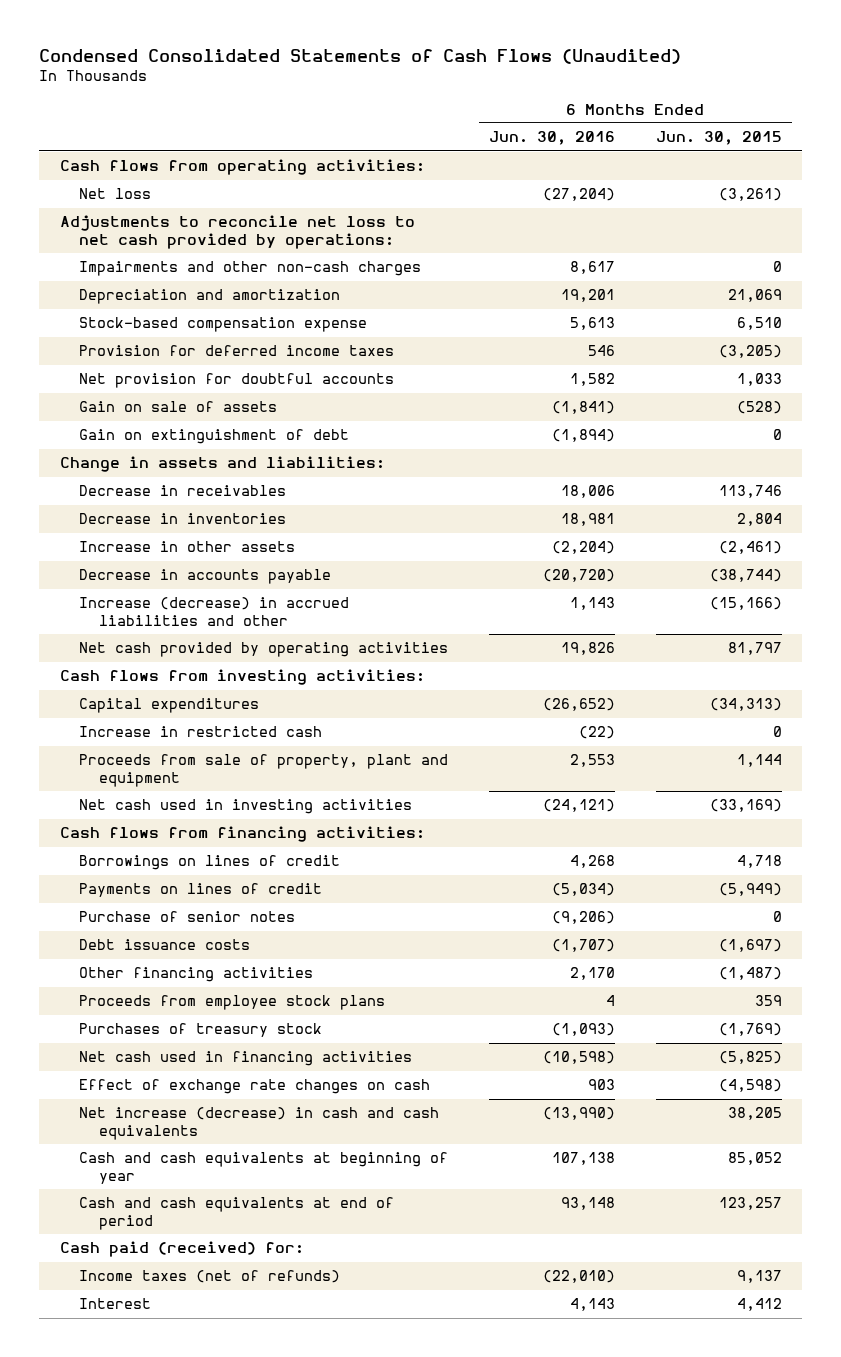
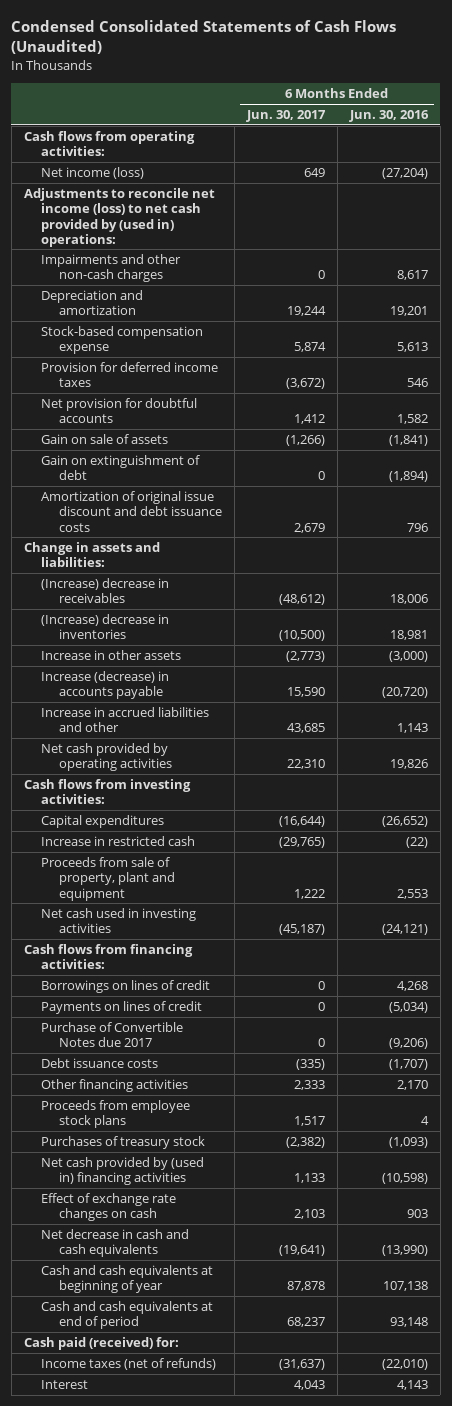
[655,131,782,146] Jun. 30, 2015 -> none
none -> [245,110,326,123] Jun. 30, 2017
[79,188,152,200] Net loss -> [41,166,145,179] Net income (loss)
[59,215,415,249] Adjustments to reconcile net loss to net cash provided by operations: -> [23,187,215,247] Adjustments to reconcile net income (loss) to net cash provided by (used in) operations:
none -> [41,490,222,532] Amortization of original issue discount and debt issuance costs
[79,485,287,497] Decrease in receivables -> [41,577,170,604] (Increase) decrease in receivables
[79,513,287,525] Decrease in inventories -> [41,613,170,640] (Increase) decrease in inventories
[552,541,616,555] (2,204) -> [388,650,428,662] (3,000)
[79,569,332,585] Decrease in accounts payable -> [41,670,170,700] Increase (decrease) in accounts payable
[79,597,350,626] Increase (decrease) in accrued liabilities and other -> [41,706,210,733] Increase in accrued liabilities and other
[79,911,296,923] Purchase of senior notes -> [41,1021,184,1048] Purchase of Convertible Notes due 2017
[79,1051,413,1067] Net cash used in financing activities -> [41,1156,205,1186] Net cash provided by (used in) financing activities
[79,1107,440,1140] Net increase (decrease) in cash and cash equivalents -> [41,1228,190,1258] Net decrease in cash and cash equivalents

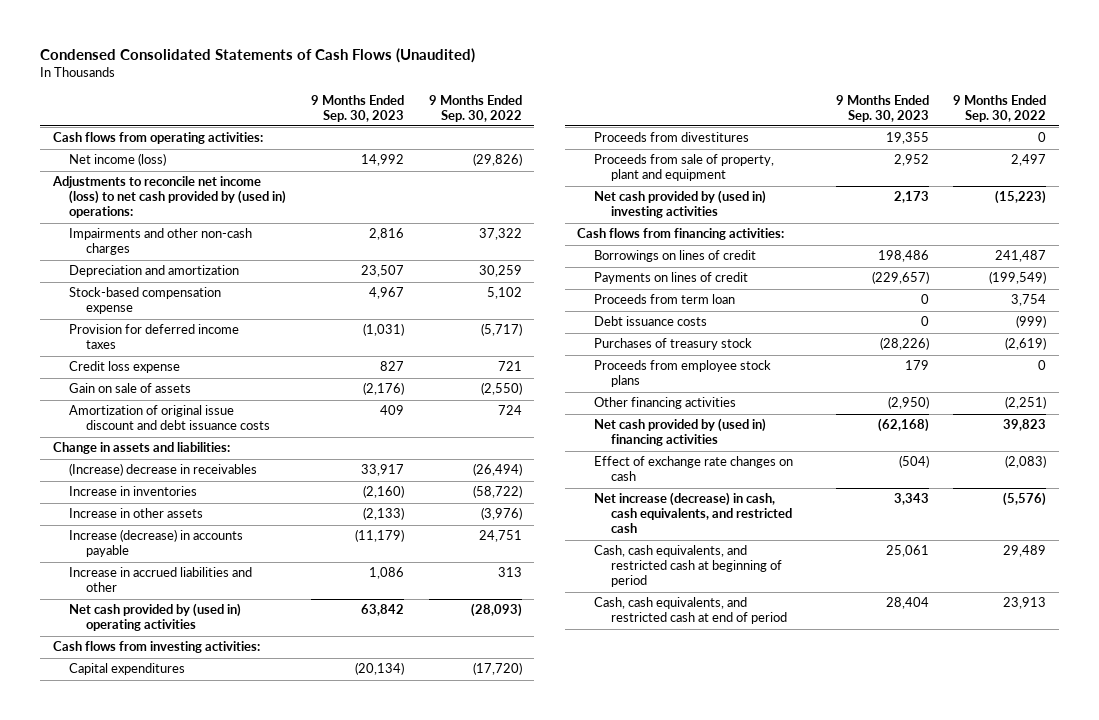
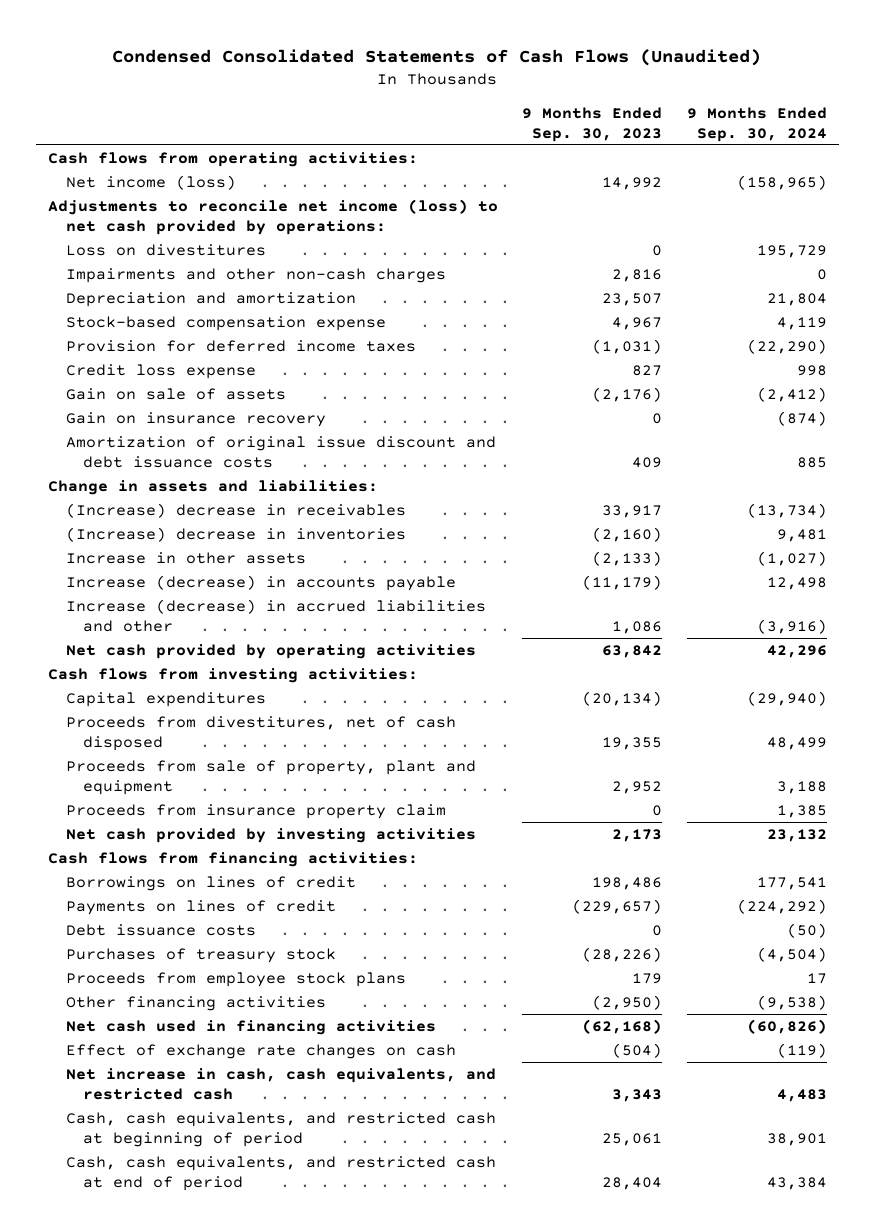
[428,94,522,122] 9 Months Ended Sep. 30, 2022 -> none
none -> [686,107,827,142] 9 Months Ended Sep. 30, 2024
[51,176,287,219] Adjustments to reconcile net income (loss) to net cash provided by (used in) operations: -> [48,199,499,235] Adjustments to reconcile net income (loss) to net cash provided by operations:
none -> [65,244,266,257] Loss on divestitures
none -> [65,412,326,428] Gain on insurance recovery
[69,486,198,497] Increase in inventories -> [65,527,406,543] (Increase) decrease in inventories
[69,567,253,593] Increase in accrued liabilities and other -> [65,599,486,632] Increase (decrease) in accrued liabilities and other
[69,603,242,632] Net cash provided by (used in) operating activities -> [65,644,476,660] Net cash provided by operating activities
[594,132,750,143] Proceeds from divestitures -> [65,716,456,751] Proceeds from divestitures, net of cash disposed
none -> [65,804,446,820] Proceeds from insurance property claim
[594,190,767,219] Net cash provided by (used in) investing activities -> [65,828,476,844] Net cash provided by investing activities
[594,294,736,305] Proceeds from term loan -> none
[594,418,767,447] Net cash provided by (used in) financing activities -> [65,1020,436,1036] Net cash used in financing activities
[594,492,793,534] Net increase (decrease) in cash, cash equivalents, and restricted cash -> [65,1068,496,1100] Net increase in cash, cash equivalents, and restricted cash

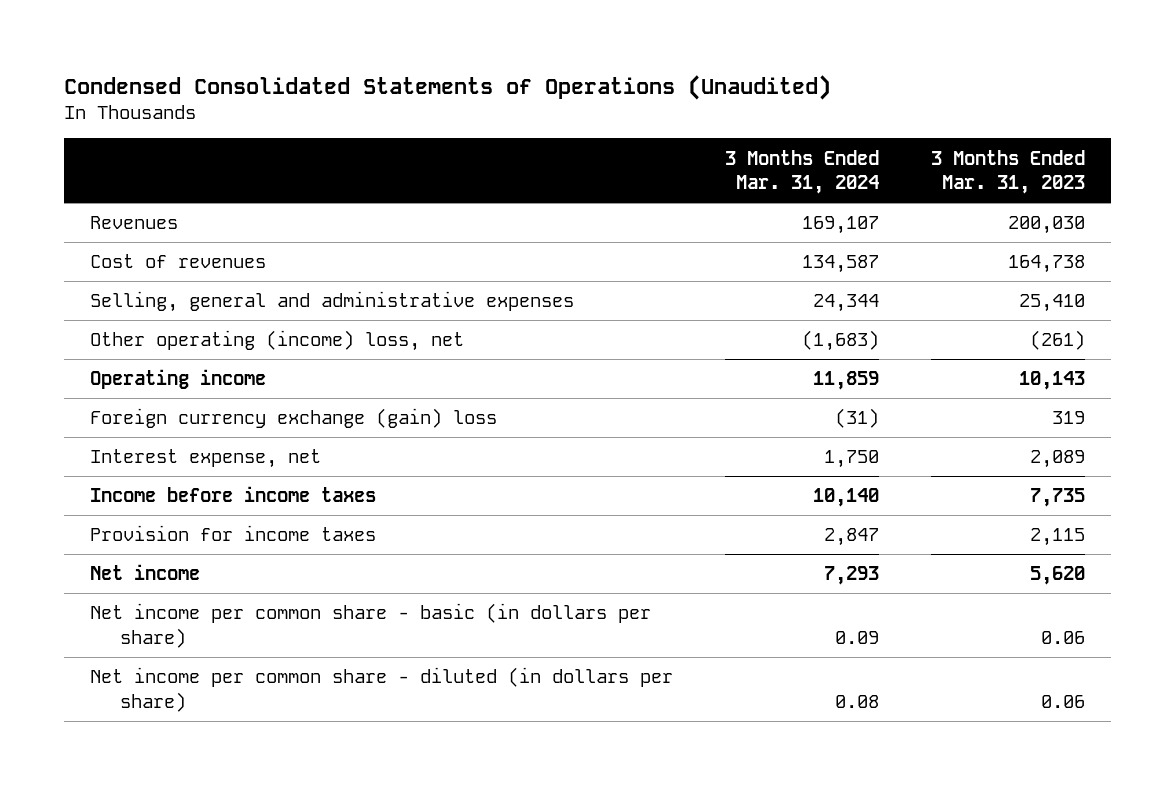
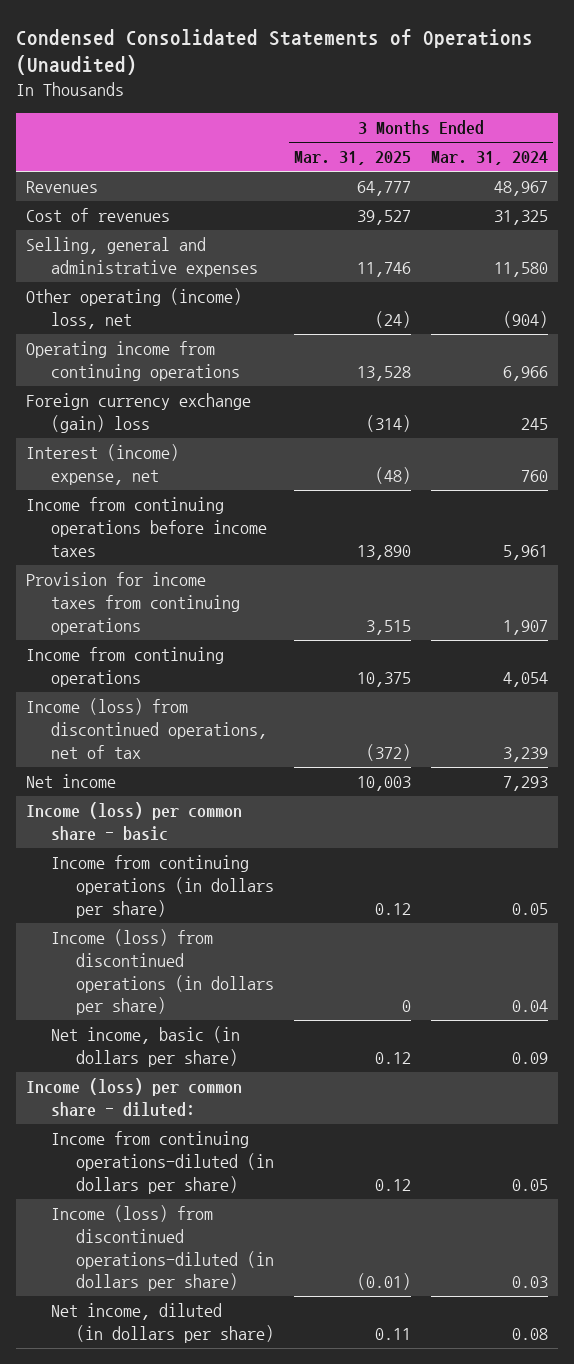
[930,149,1085,195] 3 Months Ended Mar. 31, 2023 -> none
none -> [293,151,411,166] Mar. 31, 2025
[801,216,879,235] 169,107 -> [493,181,548,197] 48,967
[801,255,879,274] 134,587 -> [493,210,548,226] 31,325
[812,294,879,313] 24,344 -> [493,261,548,277] 11,580
[801,330,879,352] (1,683) -> [502,310,548,328] (904)
[89,369,266,390] Operating income -> [26,341,240,381] Operating income from continuing operations
[812,371,879,391] 11,859 -> [502,365,548,381] 6,966
[834,408,879,429] (31) -> [520,417,548,430] 245
[89,449,321,469] Interest expense, net -> [26,444,180,485] Interest (income) expense, net
[823,450,879,469] 1,750 -> [520,469,548,482] 760
[89,486,376,503] Income before income taxes -> [26,497,267,557] Income from continuing operations before income taxes
[812,488,879,508] 10,140 -> [502,544,548,560] 5,961
[89,525,376,542] Provision for income taxes -> [26,572,240,635] Provision for income taxes from continuing operations
[823,528,879,547] 2,847 -> [502,619,548,635] 1,907
none -> [26,647,225,687] Income from continuing operations
none -> [26,698,267,759] Income (loss) from discontinued operations, net of tax
none -> [26,802,243,841] Income (loss) per common share - basic
none -> [50,855,274,918] Income from continuing operations (in dollars per share)
none -> [50,929,274,1016] Income (loss) from discontinued operations (in dollars per share)
[89,603,651,648] Net income per common share - basic (in dollars per share) -> [50,1026,240,1067] Net income, basic (in dollars per share)
none -> [26,1078,243,1117] Income (loss) per common share - diluted:
none -> [50,1131,274,1194] Income from continuing operations-diluted (in dollars per share)
none -> [50,1205,274,1292] Income (loss) from discontinued operations-diluted (in dollars per share)
[89,667,673,712] Net income per common share - diluted (in dollars per share) -> [50,1303,274,1343] Net income, diluted (in dollars per share)

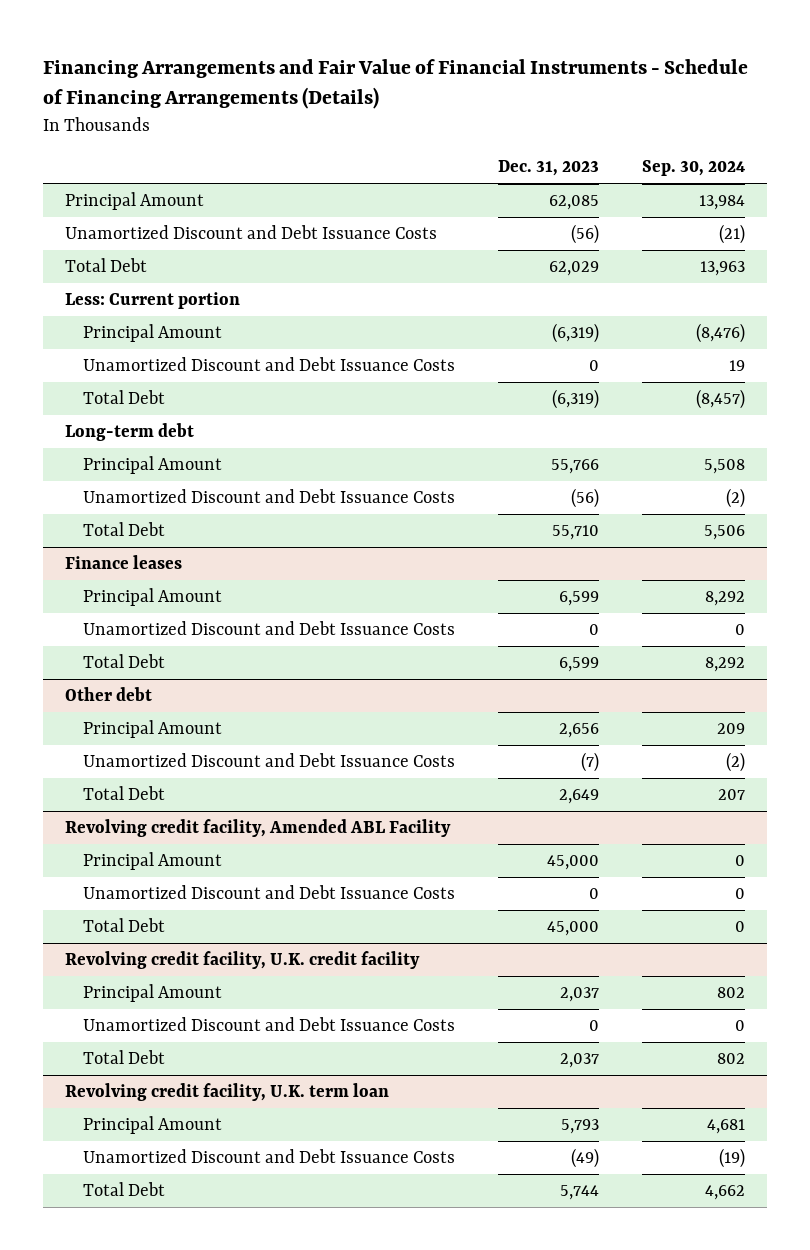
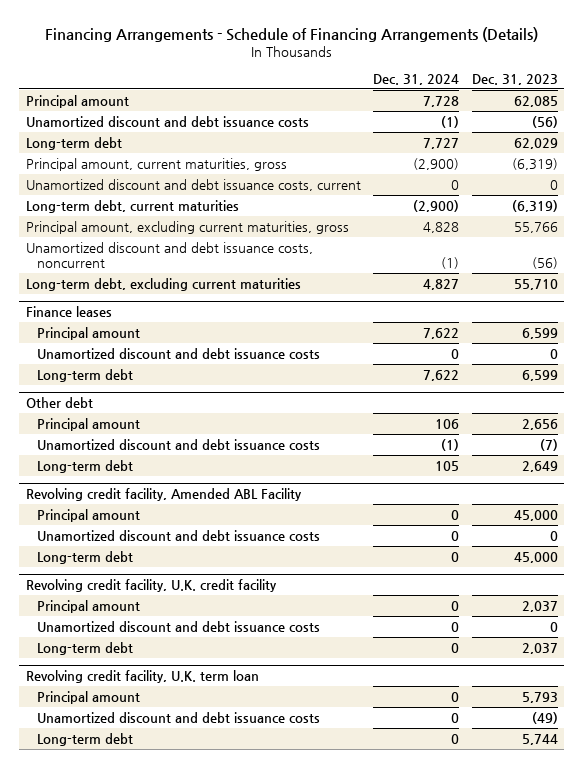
[43,58,749,110] Financing Arrangements and Fair Value of Financial Instruments - Schedule of Financing Arrangements (Details) -> [44,26,538,42] Financing Arrangements - Schedule of Financing Arrangements (Details)
[642,160,746,177] Sep. 30, 2024 -> none
none -> [373,73,460,85] Dec. 31, 2024
[65,291,241,309] Less: Current portion -> none
[65,422,195,441] Long-term debt -> none
[65,191,205,210] Principal Amount -> [25,94,129,108] Principal amount
[65,224,438,239] Unamortized Discount and Debt Issuance Costs -> [25,115,309,127] Unamortized discount and debt issuance costs
[65,257,148,272] Total Debt -> [25,136,122,150] Long-term debt
[82,323,222,342] Principal Amount -> [25,157,287,171] Principal amount, current maturities, gross
[82,356,455,371] Unamortized Discount and Debt Issuance Costs -> [25,178,361,191] Unamortized discount and debt issuance costs, current
[82,389,165,404] Total Debt -> [25,199,239,213] Long-term debt, current maturities
[82,455,222,474] Principal Amount -> [25,220,349,234] Principal amount, excluding current maturities, gross
[82,488,455,503] Unamortized Discount and Debt Issuance Costs -> [25,241,313,268] Unamortized discount and debt issuance costs, noncurrent
[82,521,165,536] Total Debt -> [25,277,301,291] Long-term debt, excluding current maturities
[82,587,222,606] Principal Amount -> [36,326,140,340] Principal amount
[82,620,455,635] Unamortized Discount and Debt Issuance Costs -> [36,347,320,359] Unamortized discount and debt issuance costs
[82,653,165,668] Total Debt -> [36,368,133,382] Long-term debt
[82,719,222,738] Principal Amount -> [36,417,140,431] Principal amount
[82,752,455,767] Unamortized Discount and Debt Issuance Costs -> [36,438,320,450] Unamortized discount and debt issuance costs
[82,785,165,800] Total Debt -> [36,459,133,473] Long-term debt
[82,851,222,870] Principal Amount -> [36,508,140,522] Principal amount
[82,884,455,899] Unamortized Discount and Debt Issuance Costs -> [36,529,320,541] Unamortized discount and debt issuance costs
[82,917,165,932] Total Debt -> [36,550,133,564] Long-term debt
[82,983,222,1002] Principal Amount -> [36,599,140,613] Principal amount
[82,1016,455,1031] Unamortized Discount and Debt Issuance Costs -> [36,620,320,632] Unamortized discount and debt issuance costs
[82,1049,165,1064] Total Debt -> [36,641,133,655] Long-term debt
[82,1115,222,1134] Principal Amount -> [36,690,140,704] Principal amount
[82,1148,455,1163] Unamortized Discount and Debt Issuance Costs -> [36,711,320,723] Unamortized discount and debt issuance costs
[82,1181,165,1196] Total Debt -> [36,732,133,746] Long-term debt

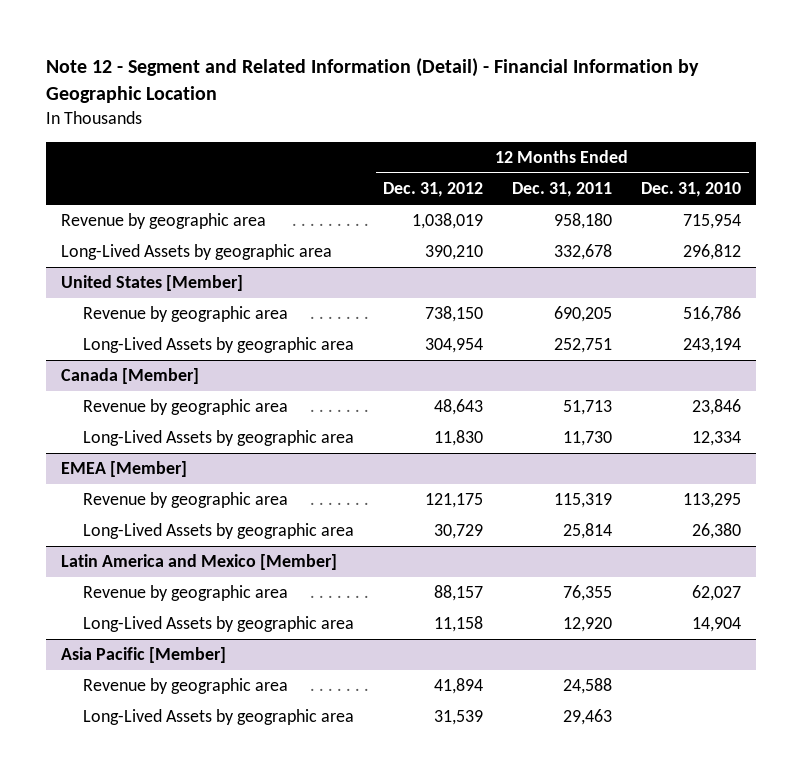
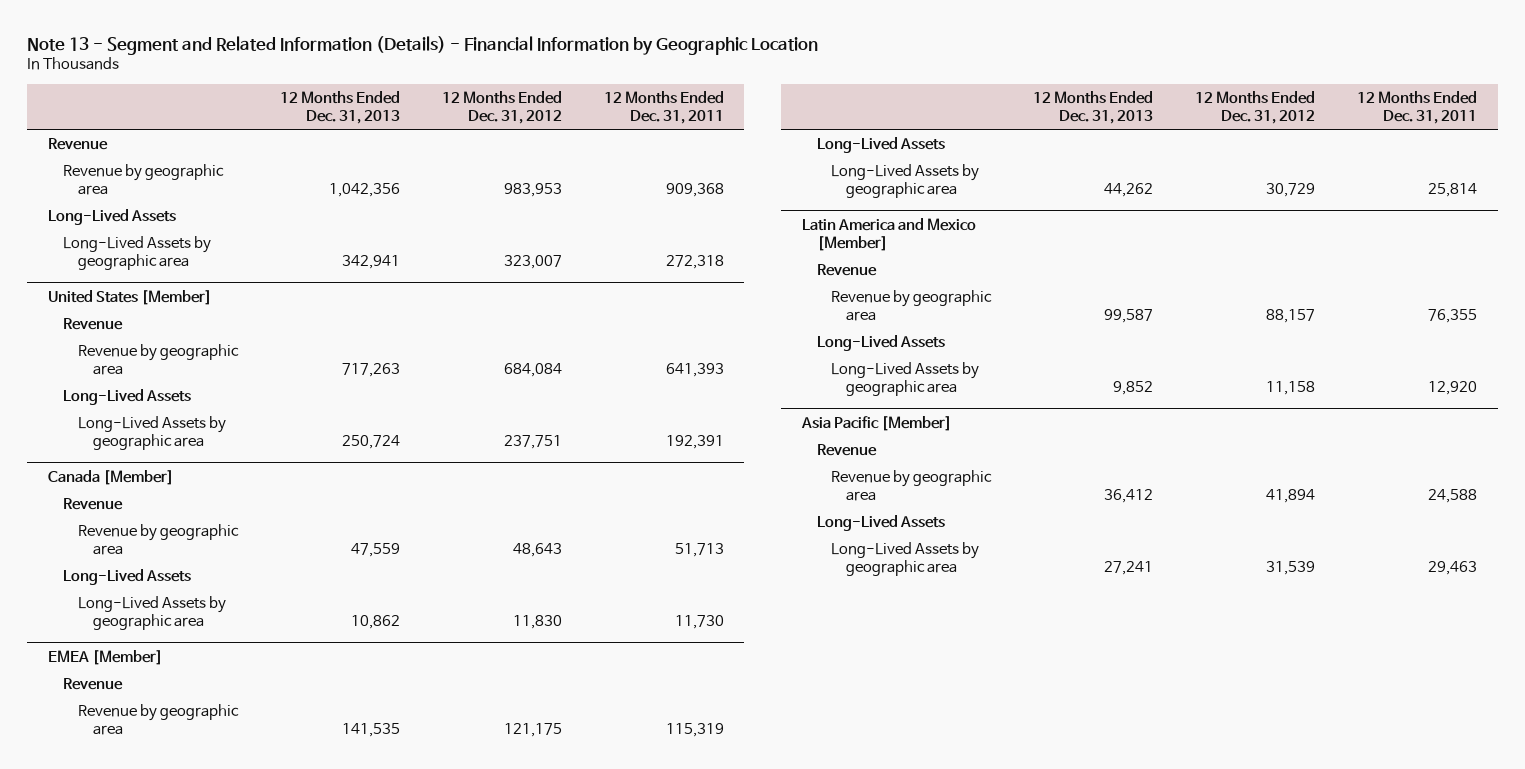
[46,58,700,104] Note 12 - Segment and Related Information (Detail) - Financial Information by Geographic Location -> [27,35,819,55] Note 13 - Segment and Related Information (Details) - Financial Information by Geographic Location
[641,182,742,198] Dec. 31, 2010 -> none
none -> [279,90,400,124] 12 Months Ended Dec. 31, 2013
none -> [48,137,109,150] Revenue
[412,213,484,230] 1,038,019 -> [503,182,562,197] 983,953
[554,213,613,230] 958,180 -> [665,182,724,197] 909,368
none -> [48,208,177,225] Long-Lived Assets
[425,245,484,261] 390,210 -> [503,254,562,269] 323,007
[554,244,613,261] 332,678 -> [665,254,724,269] 272,318
none -> [62,317,123,330] Revenue
[425,306,484,323] 738,150 -> [503,362,562,377] 684,084
[554,306,613,323] 690,205 -> [665,362,724,377] 641,393
none -> [62,388,191,405] Long-Lived Assets
[425,338,484,354] 304,954 -> [503,434,562,449] 237,751
[554,338,613,354] 252,751 -> [665,434,724,449] 192,391
none -> [62,497,123,510] Revenue
none -> [62,568,191,585] Long-Lived Assets
none -> [62,677,123,690] Revenue
none -> [816,136,945,153] Long-Lived Assets
none -> [816,263,877,276] Revenue
none -> [816,334,945,351] Long-Lived Assets
none -> [816,443,877,456] Revenue
none -> [816,514,945,531] Long-Lived Assets

